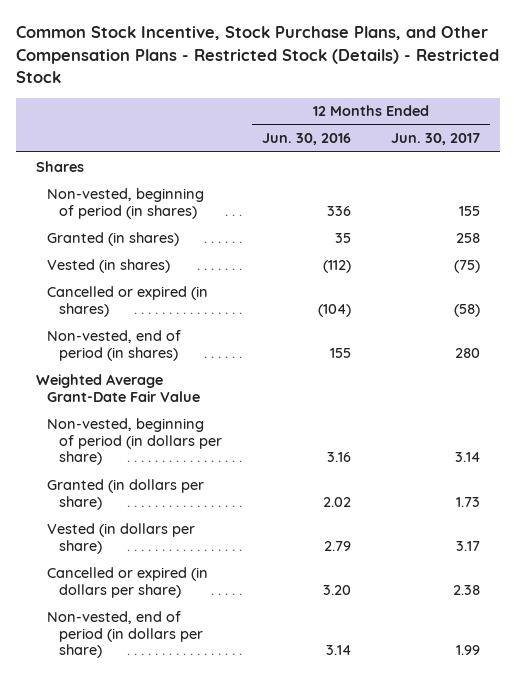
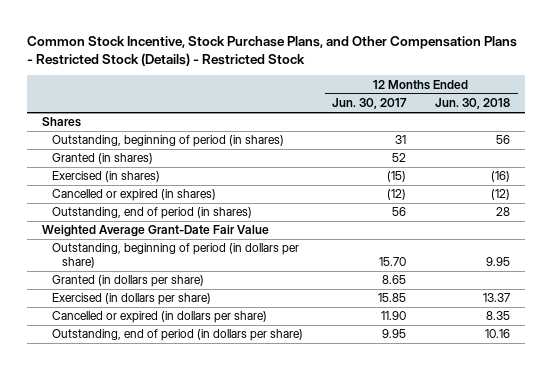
[261,133,351,146] Jun. 30, 2016 -> none
none -> [435,98,511,110] Jun. 30, 2018
[47,187,205,219] Non-vested, beginning of period (in shares) -> [51,135,284,148] Outstanding, beginning of period (in shares)
[458,205,480,216] 155 -> [395,135,407,145] 31
[455,232,480,243] 258 -> [392,153,407,163] 52
[47,258,171,273] Vested (in shares) -> [51,171,160,183] Exercised (in shares)
[453,259,480,273] (75) -> [387,171,407,183] (15)
[453,303,480,317] (58) -> [387,189,407,201] (12)
[47,329,182,361] Non-vested, end of period (in shares) -> [51,207,252,220] Outstanding, end of period (in shares)
[454,347,480,358] 280 -> [392,207,407,217] 56
[47,417,222,466] Non-vested, beginning of period (in dollars per share) -> [51,243,299,269] Outstanding, beginning of period (in dollars per share)
[454,452,480,463] 3.14 -> [379,257,407,267] 15.70
[455,496,480,507] 1.73 -> [382,275,407,285] 8.65
[47,522,196,554] Vested (in dollars per share) -> [51,293,211,306] Exercised (in dollars per share)
[455,540,480,551] 3.17 -> [378,293,407,303] 15.85
[452,584,480,595] 2.38 -> [381,311,407,321] 11.90
[47,610,203,659] Non-vested, end of period (in dollars per share) -> [51,329,303,342] Outstanding, end of period (in dollars per share)
[455,645,480,656] 1.99 -> [382,329,407,339] 9.95

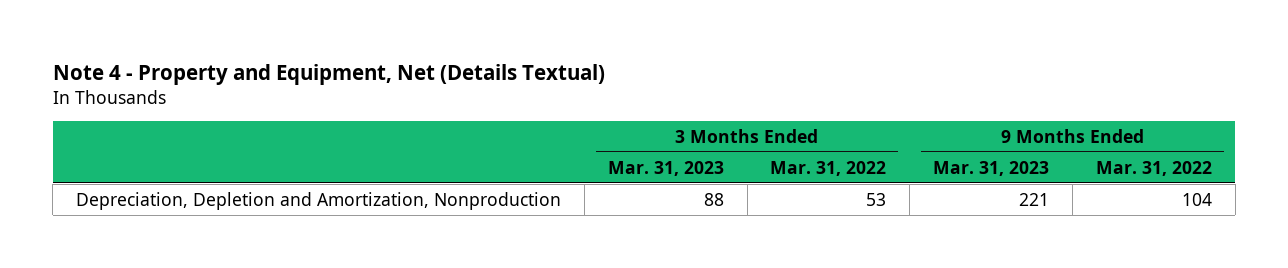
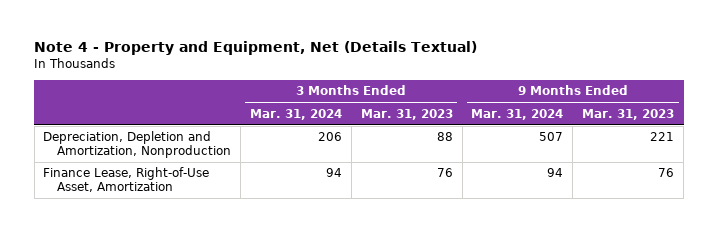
[770,160,887,176] Mar. 31, 2022 -> none
[1095,160,1212,176] Mar. 31, 2022 -> none
none -> [250,108,343,120] Mar. 31, 2024
none -> [471,108,564,120] Mar. 31, 2024
none -> [43,167,210,193] Finance Lease, Right-of-Use Asset, Amortization

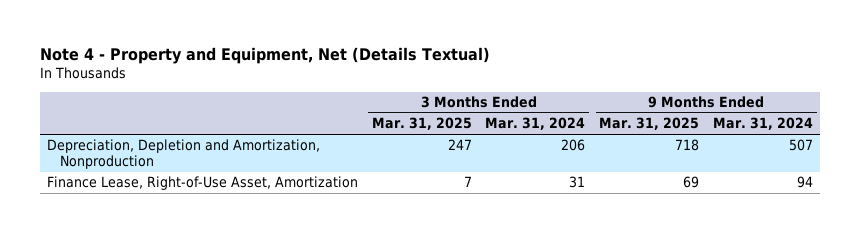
[360,108,453,120] Mar. 31, 2023 -> none
[582,108,675,120] Mar. 31, 2023 -> none
none -> [371,117,472,131] Mar. 31, 2025
none -> [599,117,700,131] Mar. 31, 2025
[326,168,343,178] 94 -> [569,176,586,189] 31

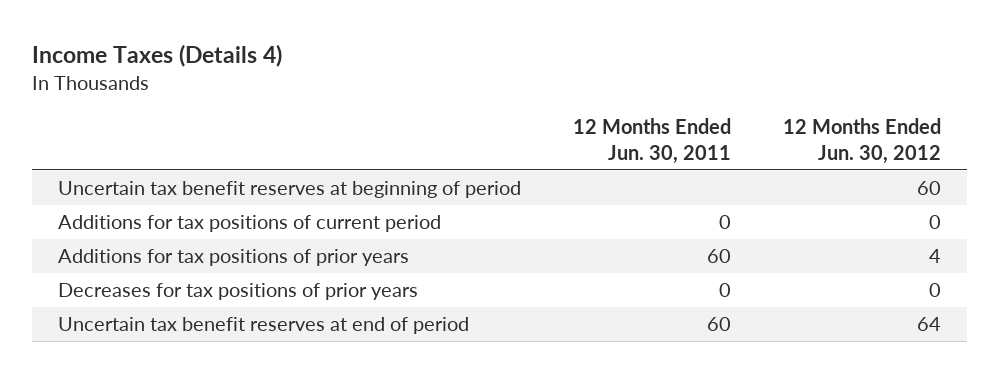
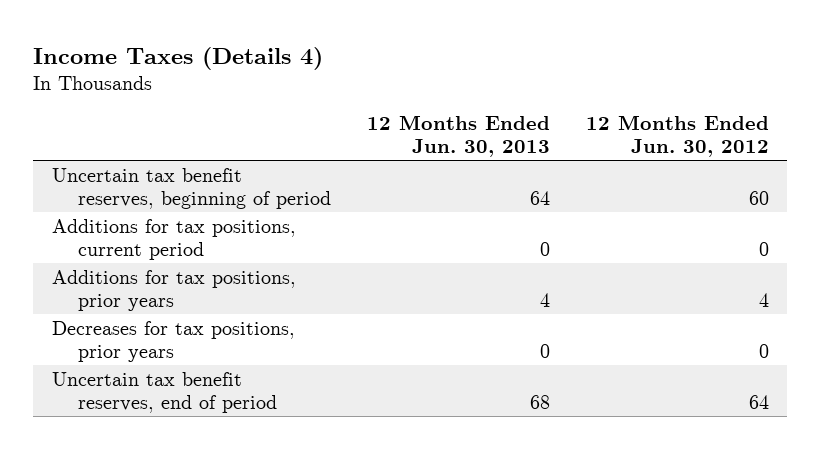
[573,118,732,164] 12 Months Ended Jun. 30, 2011 -> none
none -> [366,115,550,157] 12 Months Ended Jun. 30, 2013
[58,181,522,199] Uncertain tax benefit reserves at beginning of period -> [51,168,331,209] Uncertain tax benefit reserves, beginning of period
[58,215,442,233] Additions for tax positions of current period -> [51,219,296,260] Additions for tax positions, current period
[58,249,410,267] Additions for tax positions of prior years -> [51,270,296,311] Additions for tax positions, prior years
[58,283,419,301] Decreases for tax positions of prior years -> [51,321,295,362] Decreases for tax positions, prior years
[58,317,470,335] Uncertain tax benefit reserves at end of period -> [51,372,277,413] Uncertain tax benefit reserves, end of period

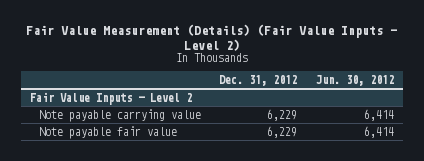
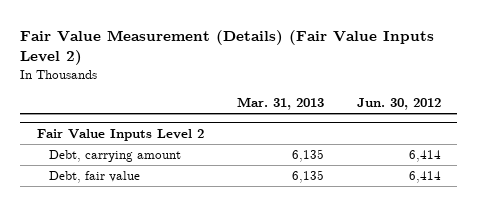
[25,24,397,51] Fair Value Measurement (Details) (Fair Value Inputs - Level 2) -> [20,29,435,66] Fair Value Measurement (Details) (Fair Value Inputs Level 2)
[219,74,298,86] Dec. 31, 2012 -> none
none -> [236,97,324,111] Mar. 31, 2013
[30,91,193,105] Fair Value Inputs - Level 2 -> [36,128,204,141] Fair Value Inputs Level 2
[39,108,202,122] Note payable carrying value -> [49,150,182,163] Debt, carrying amount
[39,125,178,139] Note payable fair value -> [49,171,141,184] Debt, fair value

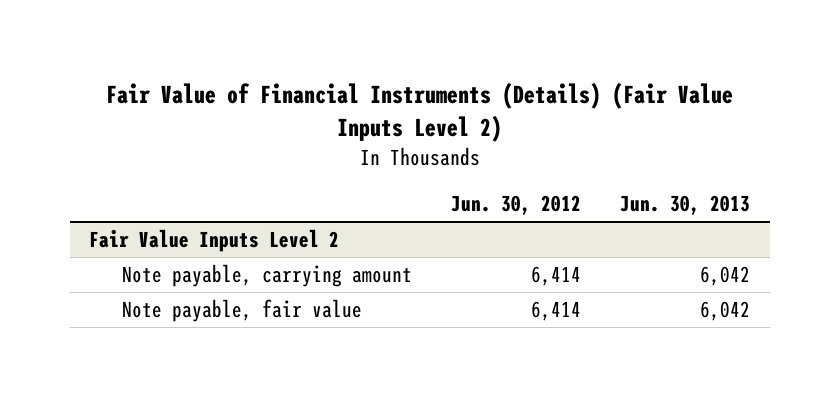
[20,29,435,66] Fair Value Measurement (Details) (Fair Value Inputs Level 2) -> [105,81,733,143] Fair Value of Financial Instruments (Details) (Fair Value Inputs Level 2)
[236,97,324,111] Mar. 31, 2013 -> none
none -> [619,195,750,216] Jun. 30, 2013
[49,150,182,163] Debt, carrying amount -> [121,263,412,287] Note payable, carrying amount
[49,171,141,184] Debt, fair value -> [121,298,362,322] Note payable, fair value

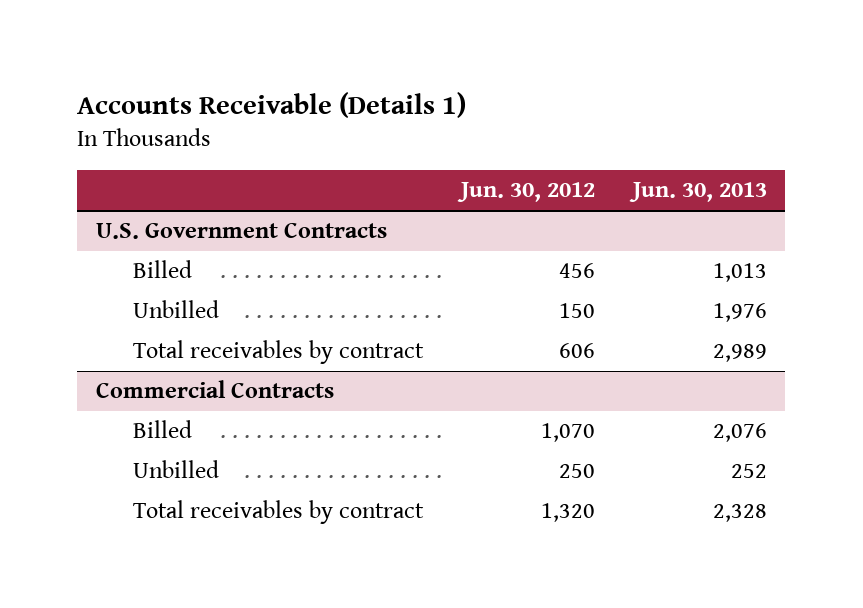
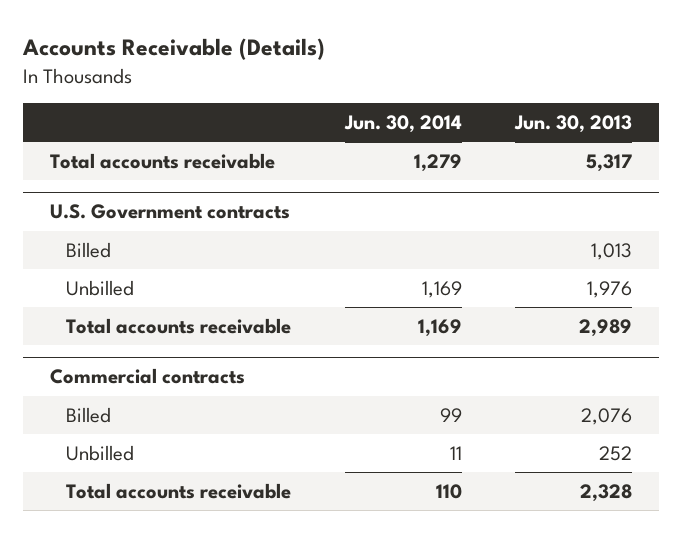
[77,92,467,119] Accounts Receivable (Details 1) -> [22,38,326,61] Accounts Receivable (Details)
[456,182,595,203] Jun. 30, 2012 -> none
none -> [343,115,462,134] Jun. 30, 2014
none -> [50,152,276,169] Total accounts receivable
[96,223,388,240] U.S. Government Contracts -> [50,204,291,220] U.S. Government contracts
[132,340,424,365] Total receivables by contract -> [65,317,291,334] Total accounts receivable
[96,380,335,399] Commercial Contracts -> [50,368,246,385] Commercial contracts
[132,500,424,525] Total receivables by contract -> [65,482,291,499] Total accounts receivable

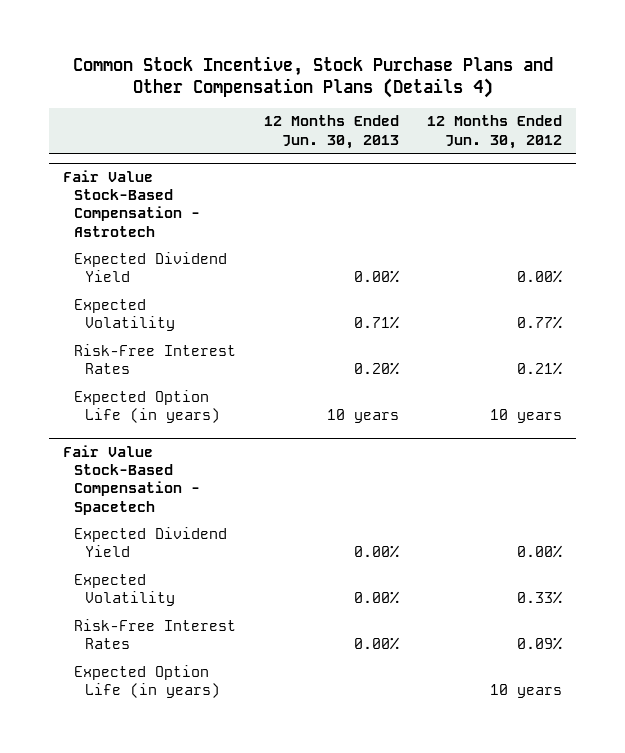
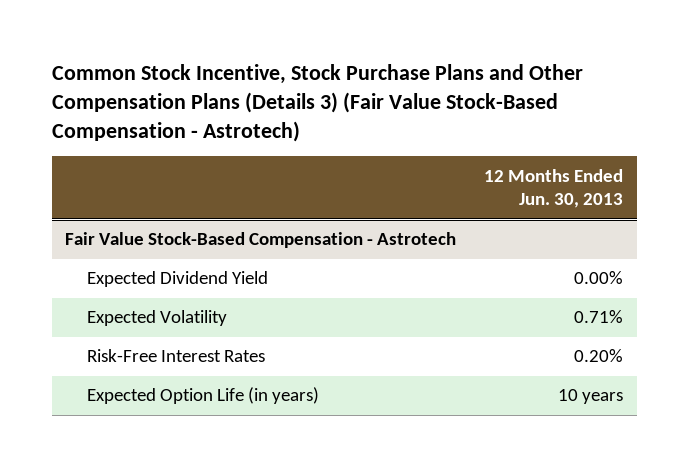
[72,56,553,99] Common Stock Incentive, Stock Purchase Plans and Other Compensation Plans (Details 4) -> [51,64,583,142] Common Stock Incentive, Stock Purchase Plans and Other Compensation Plans (Details 3) (Fair Value Stock-Based Compensation - Astrotech)
[427,115,563,149] 12 Months Ended Jun. 30, 2012 -> none
[63,444,201,515] Fair Value Stock-Based Compensation - Spacetech -> none
[74,526,228,557] Expected Dividend Yield -> none
[74,573,175,606] Expected Volatility -> none
[74,618,237,649] Risk-Free Interest Rates -> none
[74,664,220,698] Expected Option Life (in years) -> none

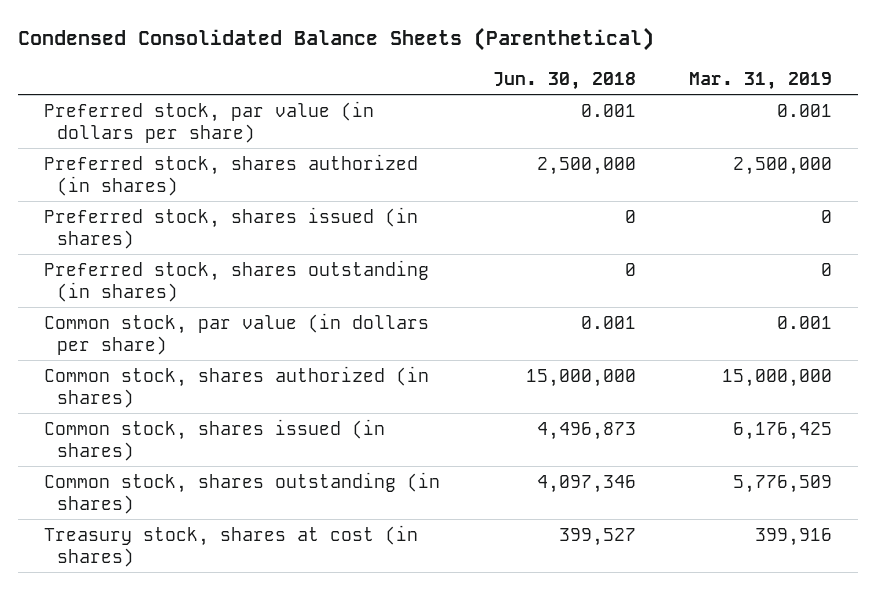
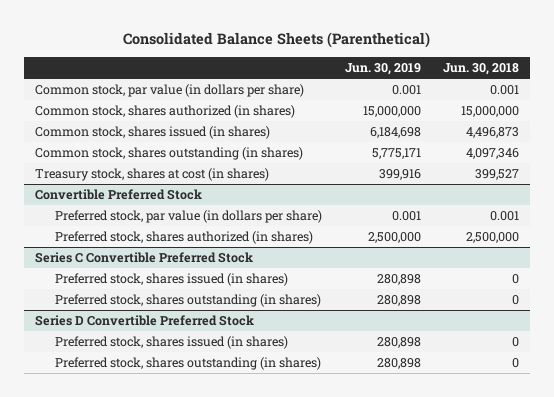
[18,27,655,52] Condensed Consolidated Balance Sheets (Parenthetical) -> [123,31,431,48] Consolidated Balance Sheets (Parenthetical)
[688,71,832,90] Mar. 31, 2019 -> none
none -> [344,62,421,75] Jun. 30, 2019
[44,100,375,143] Preferred stock, par value (in dollars per share) -> none
[44,153,419,196] Preferred stock, shares authorized (in shares) -> none
[44,206,419,249] Preferred stock, shares issued (in shares) -> none
[44,259,430,302] Preferred stock, shares outstanding (in shares) -> none
none -> [35,189,203,201] Convertible Preferred Stock
none -> [55,210,323,224] Preferred stock, par value (in dollars per share)
none -> [55,231,314,245] Preferred stock, shares authorized (in shares)
none -> [35,252,254,264] Series C Convertible Preferred Stock
none -> [55,273,289,287] Preferred stock, shares issued (in shares)
none -> [55,294,322,308] Preferred stock, shares outstanding (in shares)
none -> [35,315,255,327] Series D Convertible Preferred Stock
none -> [55,336,289,350] Preferred stock, shares issued (in shares)
none -> [55,357,322,371] Preferred stock, shares outstanding (in shares)

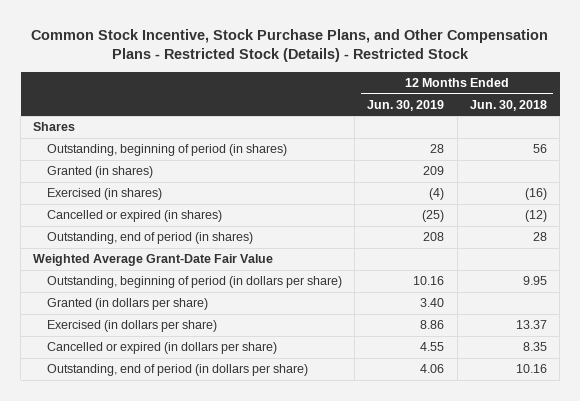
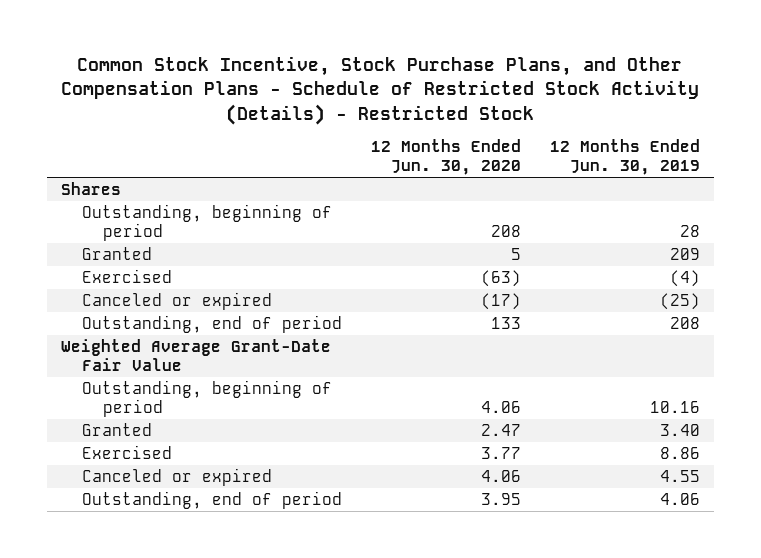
[31,28,549,63] Common Stock Incentive, Stock Purchase Plans, and Other Compensation Plans - Restricted Stock (Details) - Restricted Stock -> [61,56,700,125] Common Stock Incentive, Stock Purchase Plans, and Other Compensation Plans - Schedule of Restricted Stock Activity (Details) - Restricted Stock
[469,99,547,111] Jun. 30, 2018 -> none
none -> [370,139,521,176] 12 Months Ended Jun. 30, 2020
[47,144,288,157] Outstanding, beginning of period (in shares) -> [81,203,332,241] Outstanding, beginning of period
[47,166,154,179] Granted (in shares) -> [81,246,152,260] Granted
[47,188,163,201] Exercised (in shares) -> [81,268,172,283] Exercised
[47,210,223,223] Cancelled or expired (in shares) -> [81,291,272,310] Canceled or expired
[47,232,254,245] Outstanding, end of period (in shares) -> [81,314,342,333] Outstanding, end of period
[47,276,343,289] Outstanding, beginning of period (in dollars per share) -> [81,379,332,417] Outstanding, beginning of period
[47,298,209,311] Granted (in dollars per share) -> [81,422,152,436] Granted
[47,320,218,333] Exercised (in dollars per share) -> [81,444,172,459] Exercised
[47,342,278,355] Cancelled or expired (in dollars per share) -> [81,467,272,486] Canceled or expired
[47,364,309,377] Outstanding, end of period (in dollars per share) -> [81,490,342,509] Outstanding, end of period

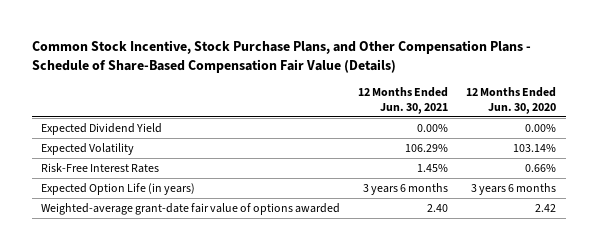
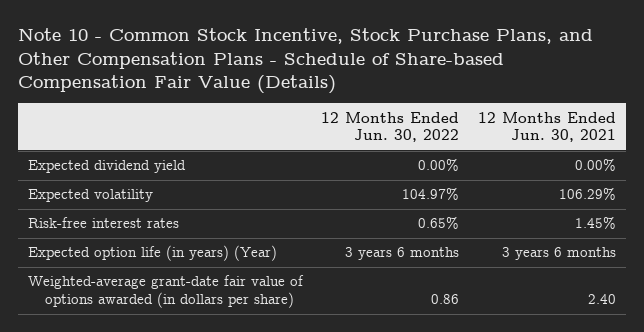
[31,39,531,73] Common Stock Incentive, Stock Purchase Plans, and Other Compensation Plans - Schedule of Share-Based Compensation Fair Value (Details) -> [18,28,594,95] Note 10 - Common Stock Incentive, Stock Purchase Plans, and Other Compensation Plans - Schedule of Share-based Compensation Fair Value (Details)
[466,86,557,115] 12 Months Ended Jun. 30, 2020 -> none
none -> [321,111,460,143] 12 Months Ended Jun. 30, 2022
[40,122,162,135] Expected Dividend Yield -> [27,160,186,174] Expected dividend yield
[40,142,134,155] Expected Volatility -> [27,189,153,203] Expected volatility
[40,162,159,173] Risk-Free Interest Rates -> [27,217,179,229] Risk-free interest rates
[40,182,195,195] Expected Option Life (in years) -> [27,245,277,262] Expected option life (in years) (Year)
[40,202,340,215] Weighted-average grant-date fair value of options awarded -> [27,275,304,309] Weighted-average grant-date fair value of options awarded (in dollars per share)

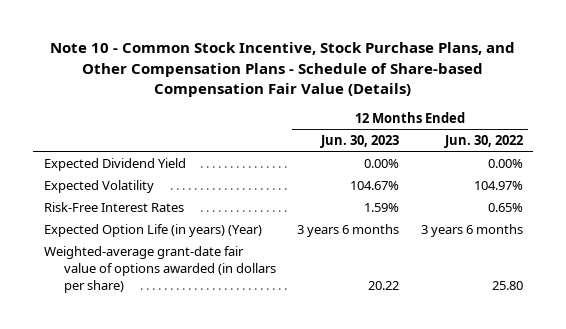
[478,111,617,143] 12 Months Ended Jun. 30, 2021 -> none
none -> [320,134,400,148] Jun. 30, 2023
[27,160,186,174] Expected dividend yield -> [43,157,186,171] Expected Dividend Yield
[27,189,153,203] Expected volatility -> [43,179,154,193] Expected Volatility
[27,217,179,229] Risk-free interest rates -> [43,201,184,212] Risk-Free Interest Rates
[27,245,277,262] Expected option life (in years) (Year) -> [43,223,262,237] Expected Option Life (in years) (Year)
[431,294,460,305] 0.86 -> [491,280,523,290] 25.80

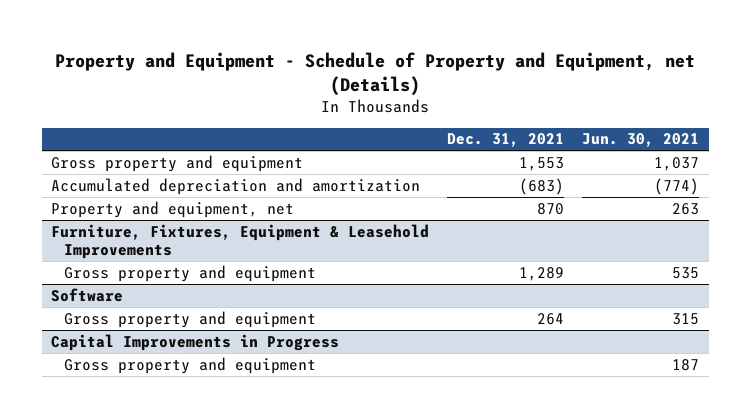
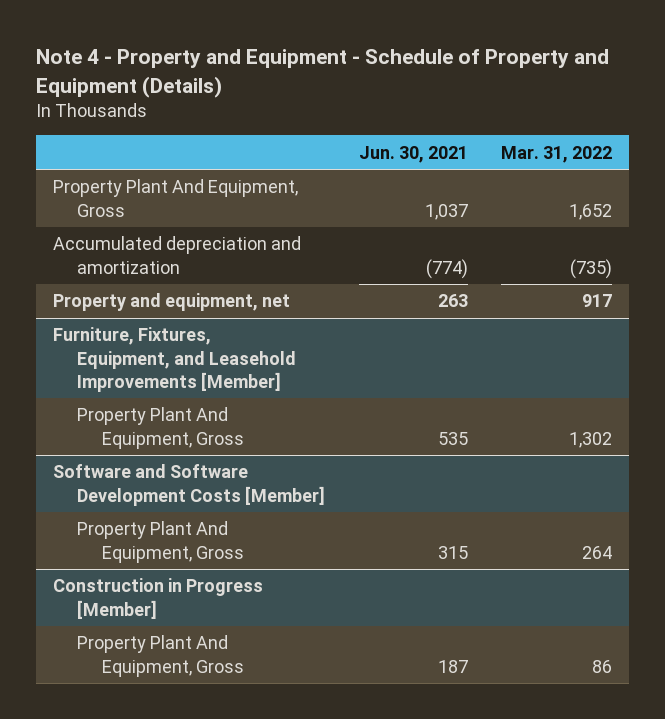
[55,51,696,96] Property and Equipment - Schedule of Property and Equipment, net (Details) -> [36,49,610,98] Note 4 - Property and Equipment - Schedule of Property and Equipment (Details)
[447,133,565,148] Dec. 31, 2021 -> none
none -> [501,145,613,163] Mar. 31, 2022
[51,154,304,172] Gross property and equipment -> [52,179,298,217] Property Plant And Equipment, Gross
[51,223,430,260] Furniture, Fixtures, Equipment & Leasehold Improvements -> [52,327,297,392] Furniture, Fixtures, Equipment, and Leasehold Improvements [Member]
[63,264,316,282] Gross property and equipment -> [77,407,245,449] Property Plant And Equipment, Gross
[51,287,124,302] Software -> [52,464,326,506] Software and Software Development Costs [Member]
[63,310,316,328] Gross property and equipment -> [77,521,245,563] Property Plant And Equipment, Gross
[51,333,340,351] Capital Improvements in Progress -> [52,578,263,619] Construction in Progress [Member]
[63,356,316,374] Gross property and equipment -> [77,635,245,677] Property Plant And Equipment, Gross

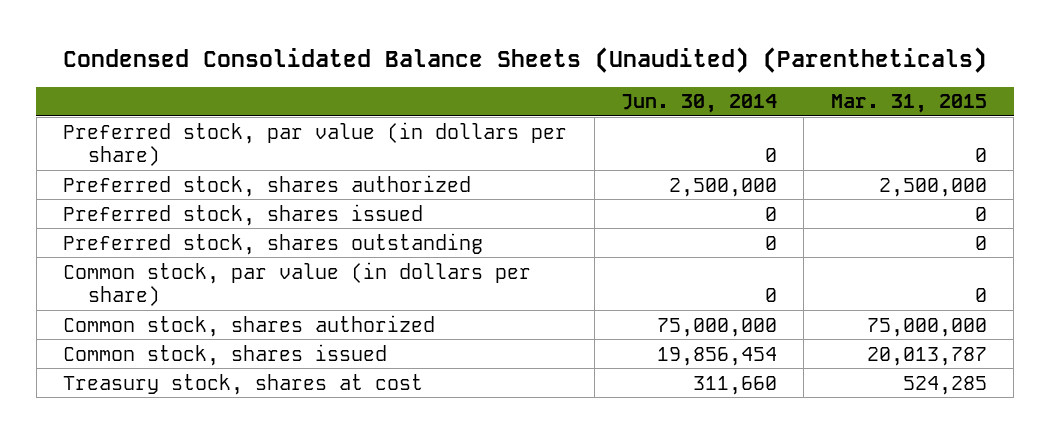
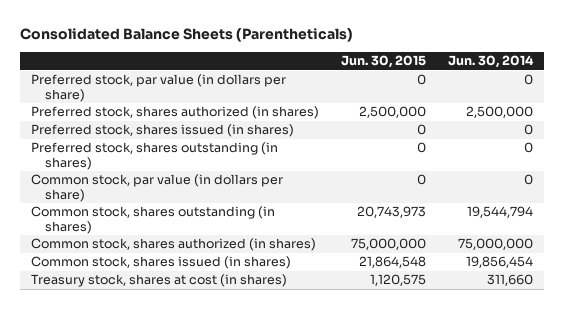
[63,47,988,74] Condensed Consolidated Balance Sheets (Unaudited) (Parentheticals) -> [20,28,354,43] Consolidated Balance Sheets (Parentheticals)
[830,94,987,114] Mar. 31, 2015 -> none
none -> [340,55,426,69] Jun. 30, 2015
[63,174,472,197] Preferred stock, shares authorized -> [31,106,320,120] Preferred stock, shares authorized (in shares)
[63,203,424,226] Preferred stock, shares issued -> [31,124,295,138] Preferred stock, shares issued (in shares)
[63,232,484,255] Preferred stock, shares outstanding -> [31,142,279,170] Preferred stock, shares outstanding (in shares)
none -> [31,206,276,234] Common stock, shares outstanding (in shares)
[63,314,436,337] Common stock, shares authorized -> [31,238,317,252] Common stock, shares authorized (in shares)
[63,343,388,366] Common stock, shares issued -> [31,256,292,270] Common stock, shares issued (in shares)
[63,373,424,395] Treasury stock, shares at cost -> [31,274,288,288] Treasury stock, shares at cost (in shares)

